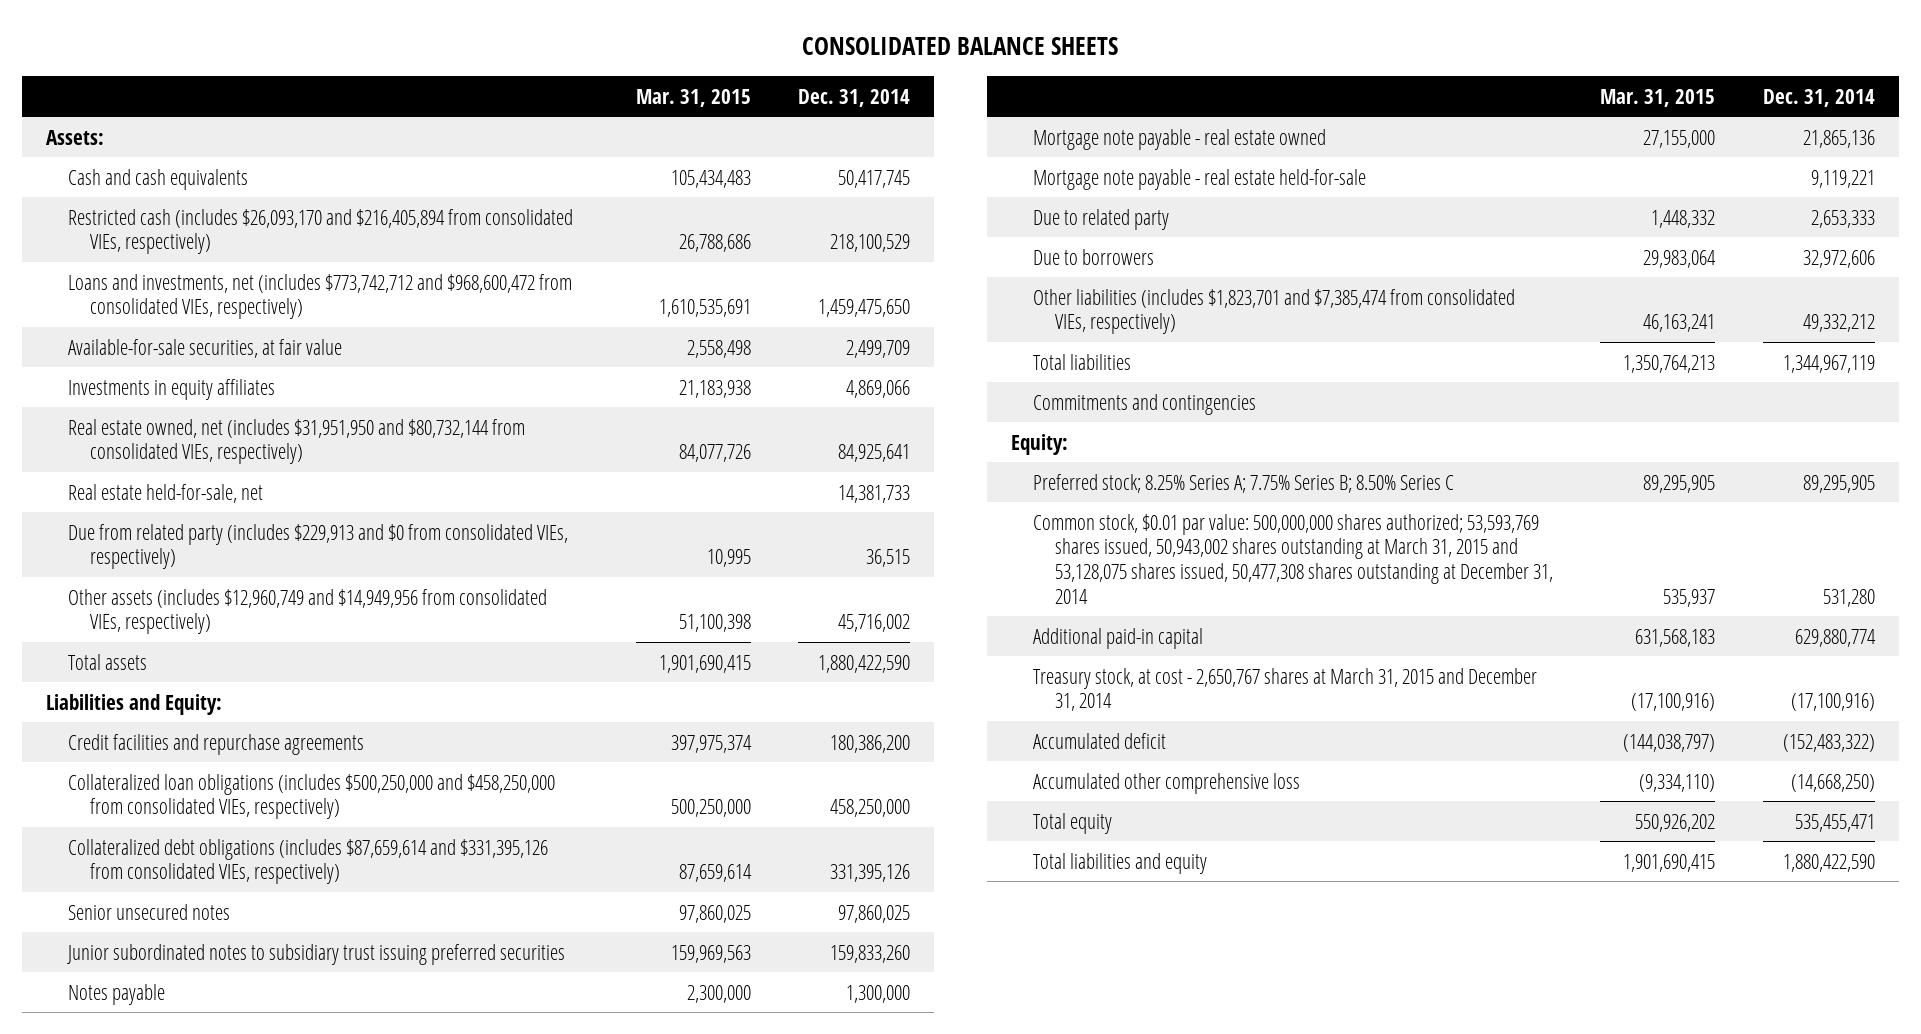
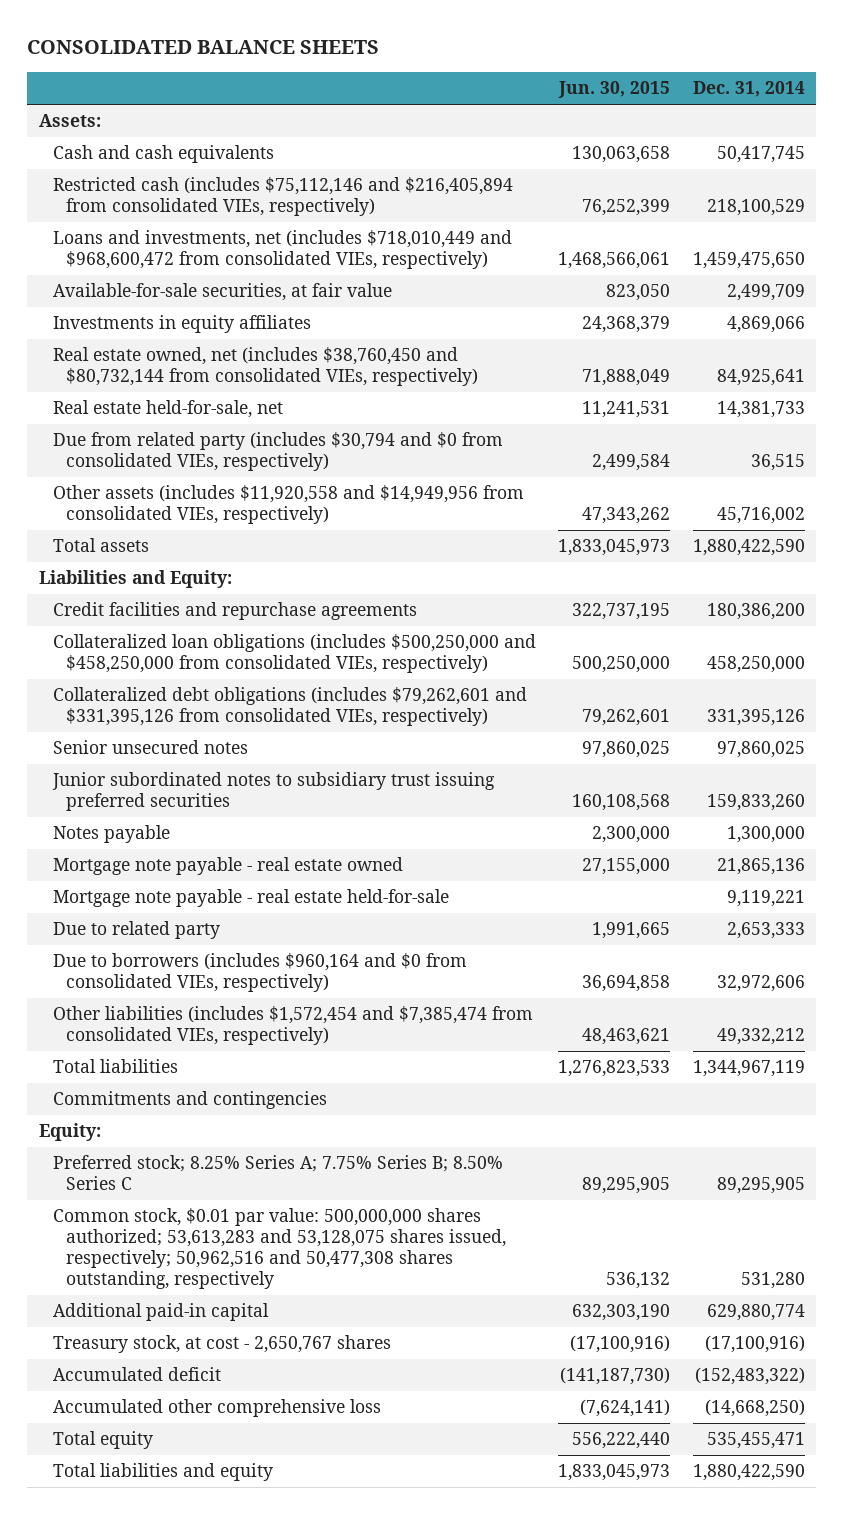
[635,88,751,107] Mar. 31, 2015 -> none
none -> [558,81,671,99] Jun. 30, 2015
[67,208,573,255] Restricted cash (includes $26,093,170 and $216,405,894 from consolidated VIEs, respectively) -> [52,177,513,217] Restricted cash (includes $75,112,146 and $216,405,894 from consolidated VIEs, respectively)
[67,273,572,320] Loans and investments, net (includes $773,742,712 and $968,600,472 from consolidated VIEs, respectively) -> [52,230,512,270] Loans and investments, net (includes $718,010,449 and $968,600,472 from consolidated VIEs, respectively)
[67,418,525,465] Real estate owned, net (includes $31,951,950 and $80,732,144 from consolidated VIEs, respectively) -> [52,347,479,387] Real estate owned, net (includes $38,760,450 and $80,732,144 from consolidated VIEs, respectively)
[67,523,568,570] Due from related party (includes $229,913 and $0 from consolidated VIEs, respectively) -> [52,432,503,472] Due from related party (includes $30,794 and $0 from consolidated VIEs, respectively)
[67,588,547,635] Other assets (includes $12,960,749 and $14,949,956 from consolidated VIEs, respectively) -> [52,485,524,525] Other assets (includes $11,920,558 and $14,949,956 from consolidated VIEs, respectively)
[67,838,548,885] Collateralized debt obligations (includes $87,659,614 and $331,395,126 from consolidated VIEs, respectively) -> [52,687,527,727] Collateralized debt obligations (includes $79,262,601 and $331,395,126 from consolidated VIEs, respectively)
[1032,248,1154,265] Due to borrowers -> [52,953,467,993] Due to borrowers (includes $960,164 and $0 from consolidated VIEs, respectively)
[1032,288,1515,335] Other liabilities (includes $1,823,701 and $7,385,474 from consolidated VIEs, respectively) -> [52,1006,533,1046] Other liabilities (includes $1,572,454 and $7,385,474 from consolidated VIEs, respectively)
[1032,513,1553,604] Common stock, $0.01 par value: 500,000,000 shares authorized; 53,593,769 shares issued, 50,943,002 shares outstanding at March 31, 2015 and 53,128,075 shares issued, 50,477,308 shares outstanding at December 31, 2014 -> [52,1208,507,1290] Common stock, $0.01 par value: 500,000,000 shares authorized; 53,613,283 and 53,128,075 shares issued, respectively; 50,962,516 and 50,477,308 shares outstanding, respectively
[1032,667,1537,712] Treasury stock, at cost - 2,650,767 shares at March 31, 2015 and December 31, 2014 -> [52,1335,391,1354] Treasury stock, at cost - 2,650,767 shares

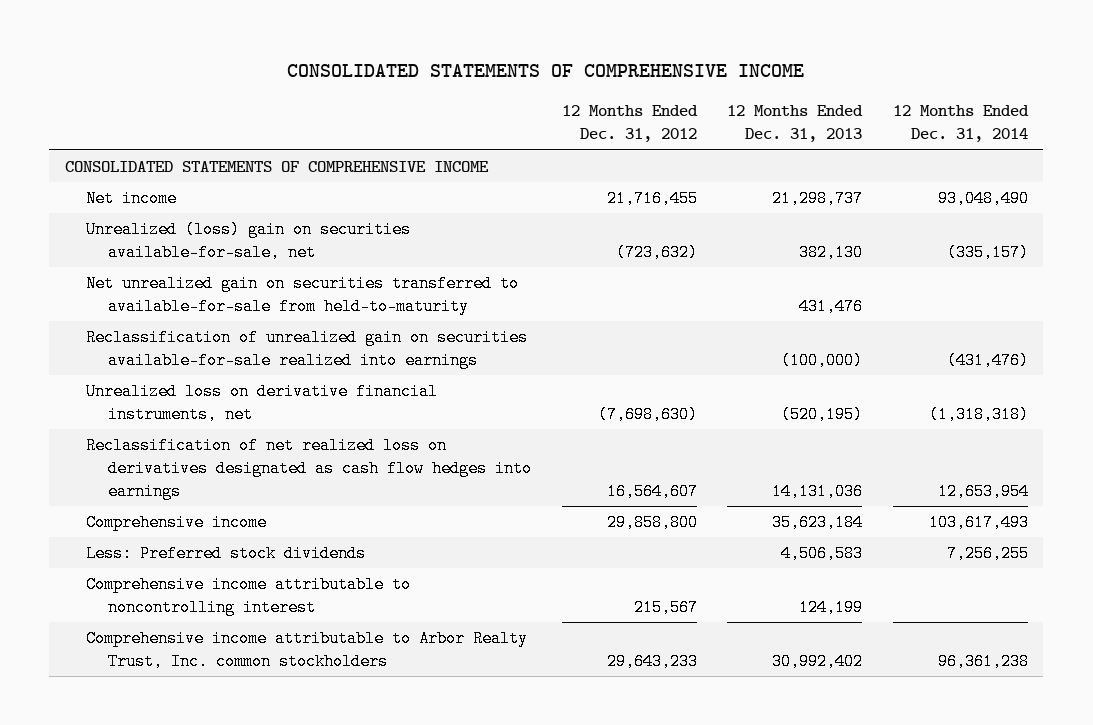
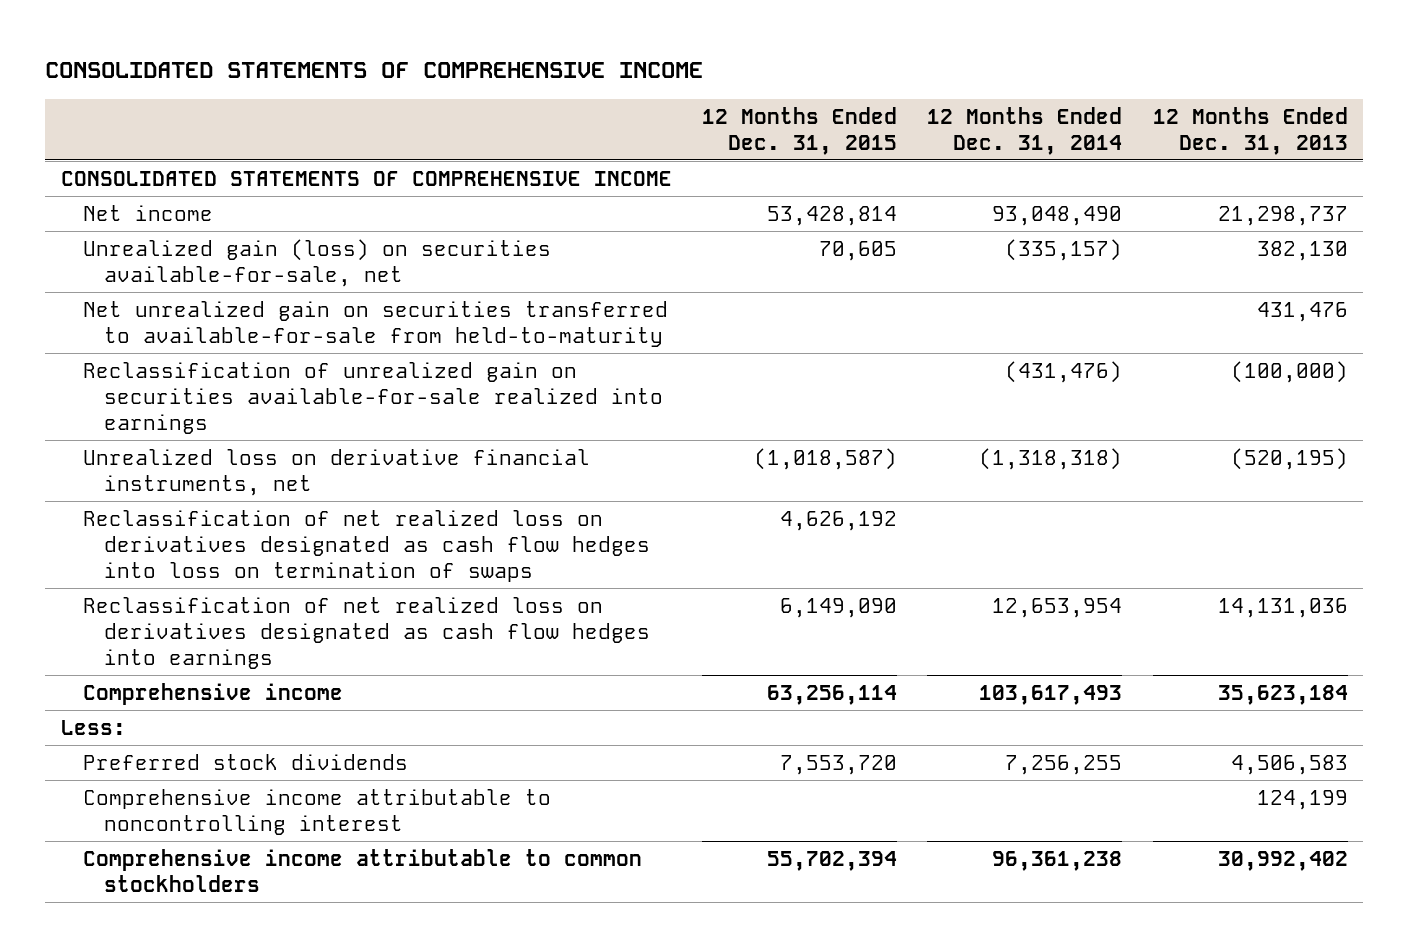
[561,105,698,143] 12 Months Ended Dec. 31, 2012 -> none
none -> [702,106,898,155] 12 Months Ended Dec. 31, 2015
[86,221,412,262] Unrealized (loss) gain on securities available-for-sale, net -> [82,238,551,287] Unrealized gain (loss) on securities available-for-sale, net
none -> [82,509,651,582] Reclassification of net realized loss on derivatives designated as cash flow hedges into loss on termination of swaps
none -> [60,719,126,735] Less:
[86,545,367,563] Less: Preferred stock dividends -> [82,753,408,770] Preferred stock dividends
[86,630,529,671] Comprehensive income attributable to Arbor Realty Trust, Inc. common stockholders -> [82,848,642,892] Comprehensive income attributable to common stockholders

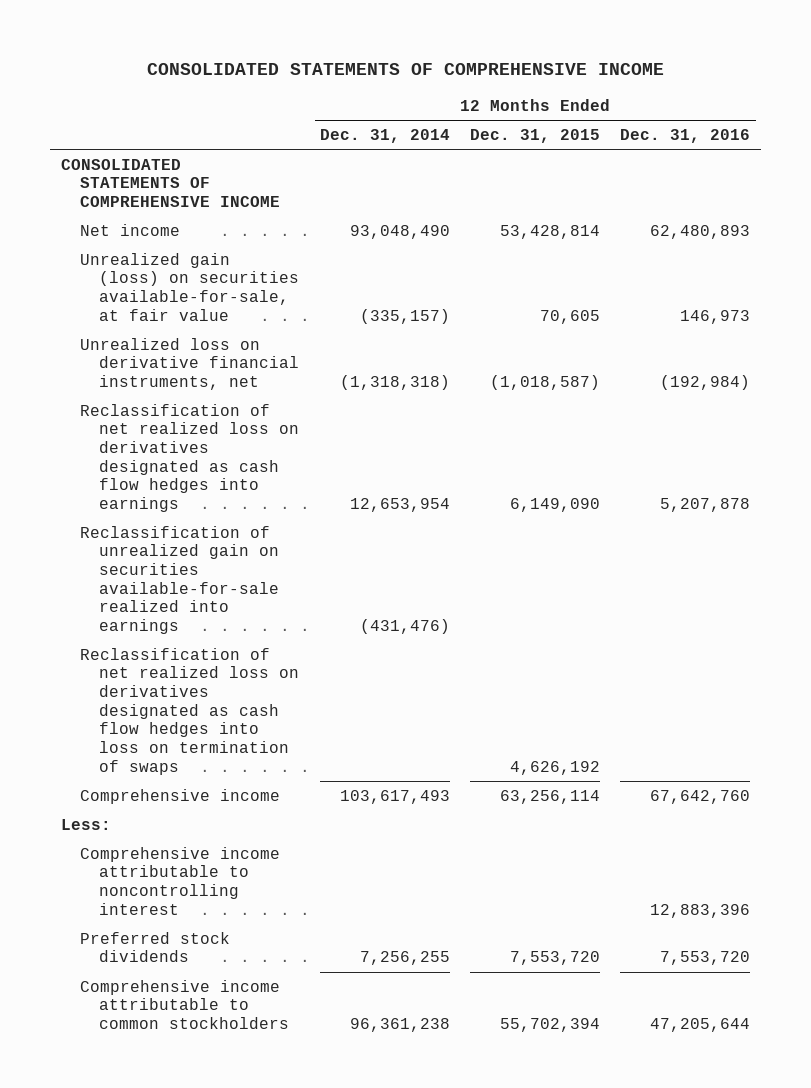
[1152,106,1348,155] 12 Months Ended Dec. 31, 2013 -> none
none -> [620,128,751,143] Dec. 31, 2016
[82,300,668,347] Net unrealized gain on securities transferred to available-for-sale from held-to-maturity -> none
[82,238,551,287] Unrealized gain (loss) on securities available-for-sale, net -> [80,252,300,321] Unrealized gain (loss) on securities available-for-sale, at fair value
[82,361,664,434] Reclassification of unrealized gain on securities available-for-sale realized into earnings -> [80,525,280,635] Reclassification of unrealized gain on securities available-for-sale realized into earnings
[82,509,651,582] Reclassification of net realized loss on derivatives designated as cash flow hedges into loss on termination of swaps -> [80,647,300,775] Reclassification of net realized loss on derivatives designated as cash flow hedges into loss on termination of swaps
[82,753,408,770] Preferred stock dividends -> [80,931,231,963] Preferred stock dividends

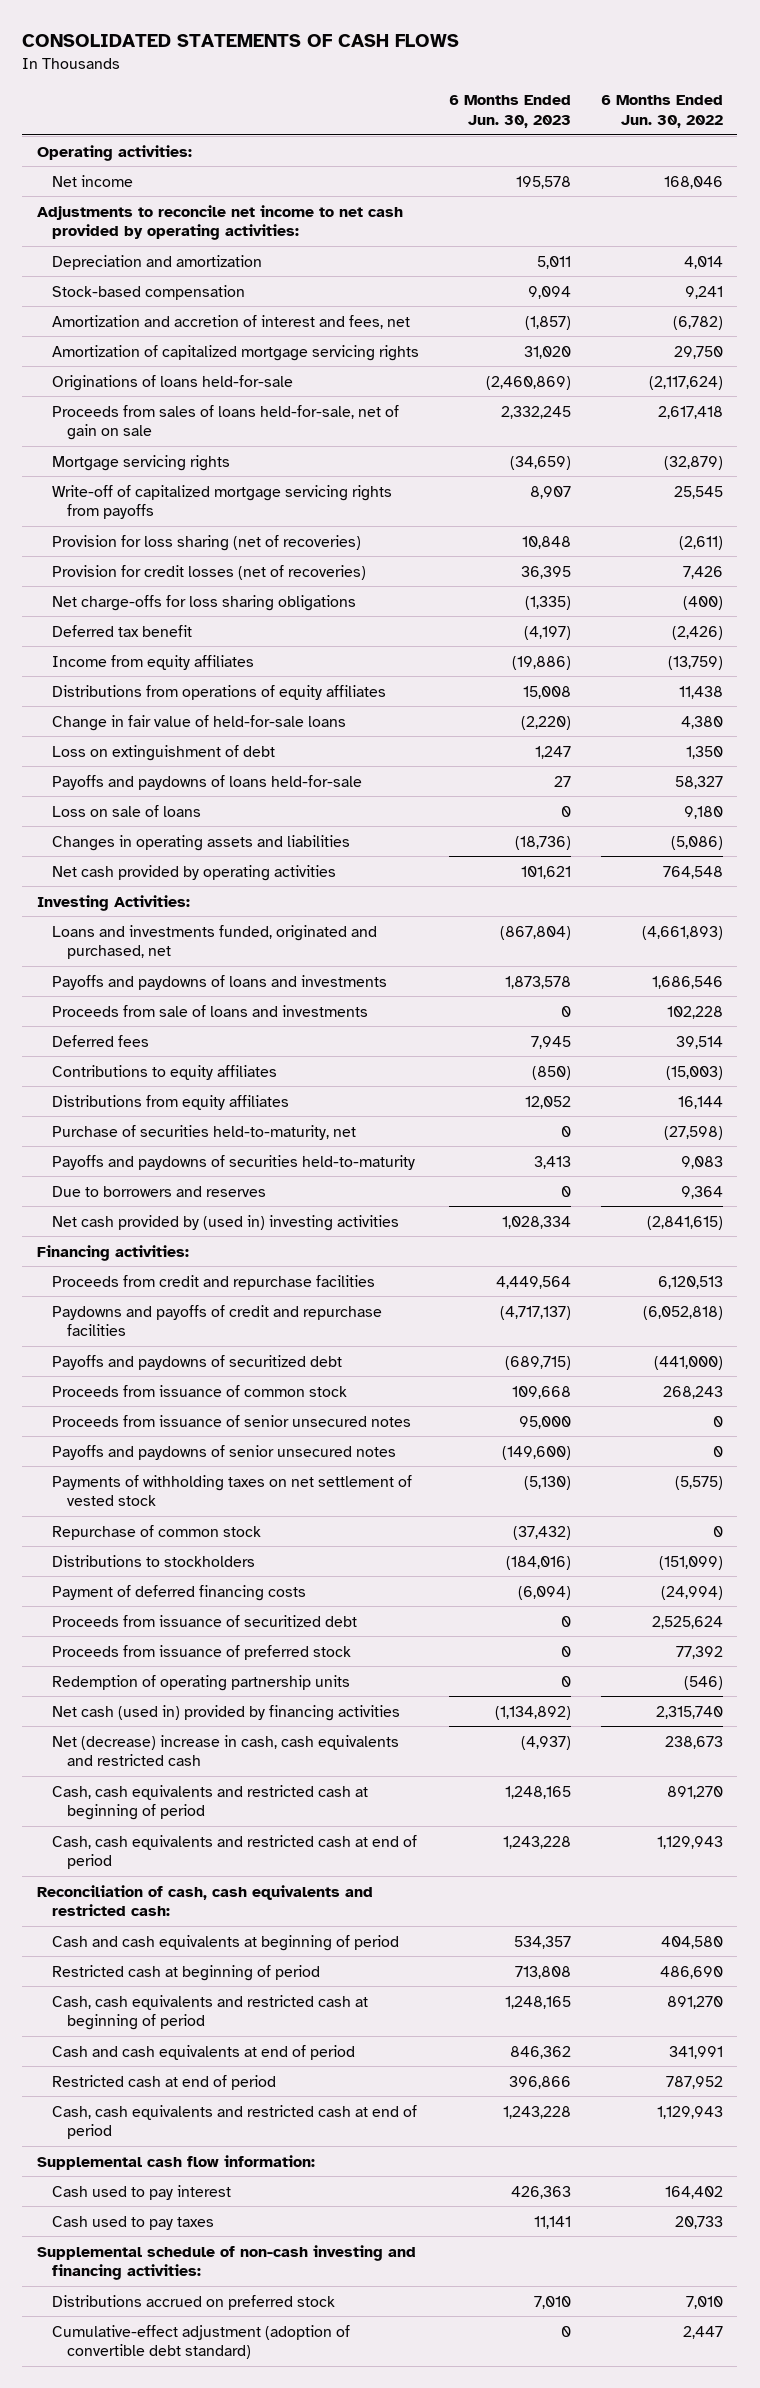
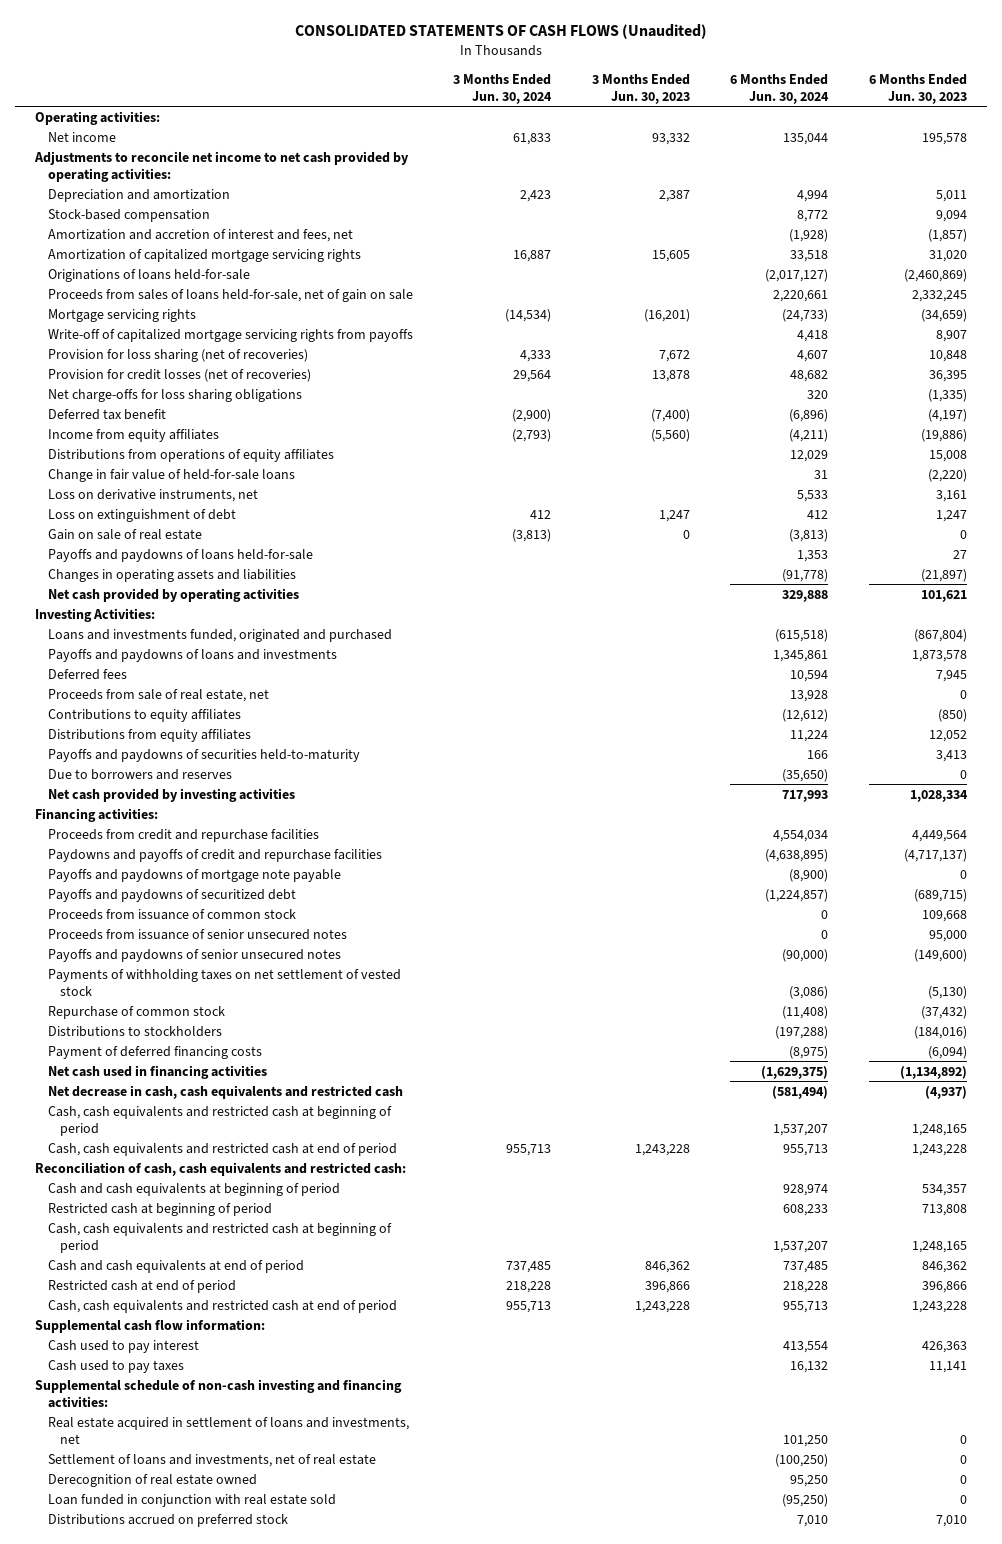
[22,34,460,48] CONSOLIDATED STATEMENTS OF CASH FLOWS -> [295,24,708,40] CONSOLIDATED STATEMENTS OF CASH FLOWS (Unaudited)
[600,95,723,128] 6 Months Ended Jun. 30, 2022 -> none
none -> [453,74,553,104] 3 Months Ended Jun. 30, 2024
none -> [591,74,690,104] 3 Months Ended Jun. 30, 2023
none -> [730,74,830,104] 6 Months Ended Jun. 30, 2024
none -> [47,488,258,502] Loss on derivative instruments, net
none -> [47,528,202,540] Gain on sale of real estate
[52,804,202,817] Loss on sale of loans -> none
[514,835,571,850] (18,736) -> [921,568,968,582] (21,897)
[52,924,378,960] Loans and investments funded, originated and purchased, net -> [47,628,392,642] Loans and investments funded, originated and purchased
[52,1004,369,1017] Proceeds from sale of loans and investments -> none
none -> [47,688,269,702] Proceeds from sale of real estate, net
[52,1124,357,1140] Purchase of securities held-to-maturity, net -> none
[52,1214,400,1231] Net cash provided by (used in) investing activities -> [47,787,295,802] Net cash provided by investing activities
none -> [47,868,341,882] Payoffs and paydowns of mortgage note payable
[52,1614,358,1627] Proceeds from issuance of securitized debt -> none
[52,1644,352,1660] Proceeds from issuance of preferred stock -> none
[52,1674,351,1691] Redemption of operating partnership units -> none
[52,1704,401,1721] Net cash (used in) provided by financing activities -> [47,1064,267,1079] Net cash used in financing activities
[52,1734,400,1767] Net (decrease) increase in cash, cash equivalents and restricted cash -> [47,1084,403,1099] Net decrease in cash, cash equivalents and restricted cash
none -> [47,1416,409,1444] Real estate acquired in settlement of loans and investments, net
none -> [47,1453,376,1467] Settlement of loans and investments, net of real estate
none -> [47,1473,257,1487] Derecognition of real estate owned
none -> [47,1493,336,1507] Loan funded in conjunction with real estate sold
[52,2324,351,2360] Cumulative-effect adjustment (adoption of convertible debt standard) -> none

